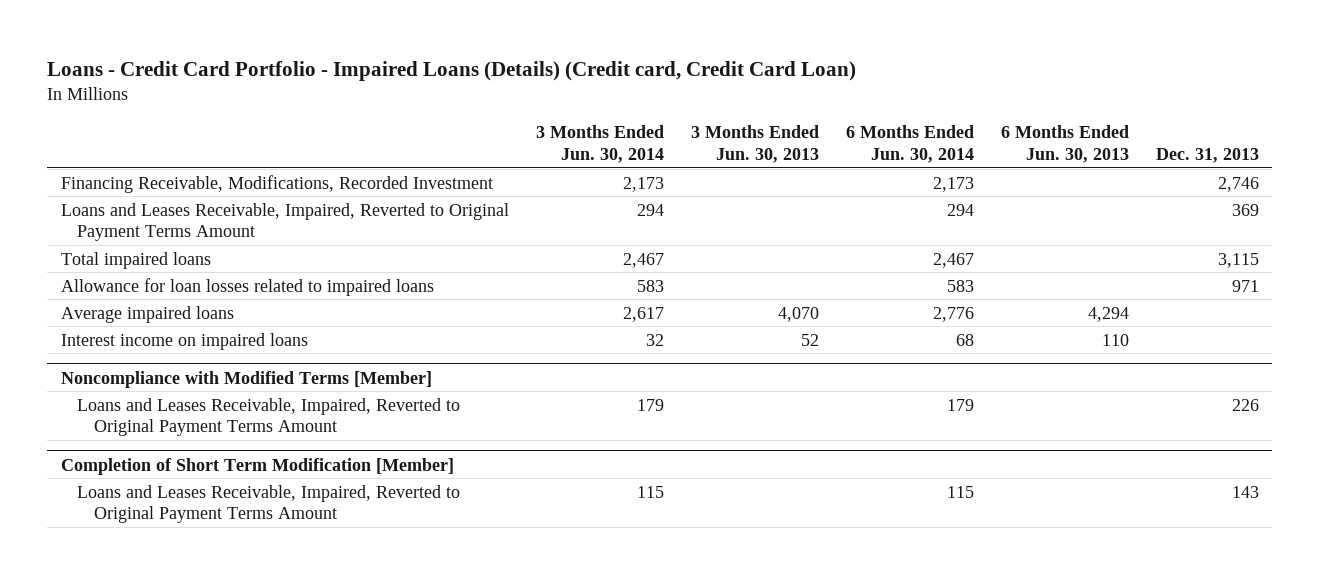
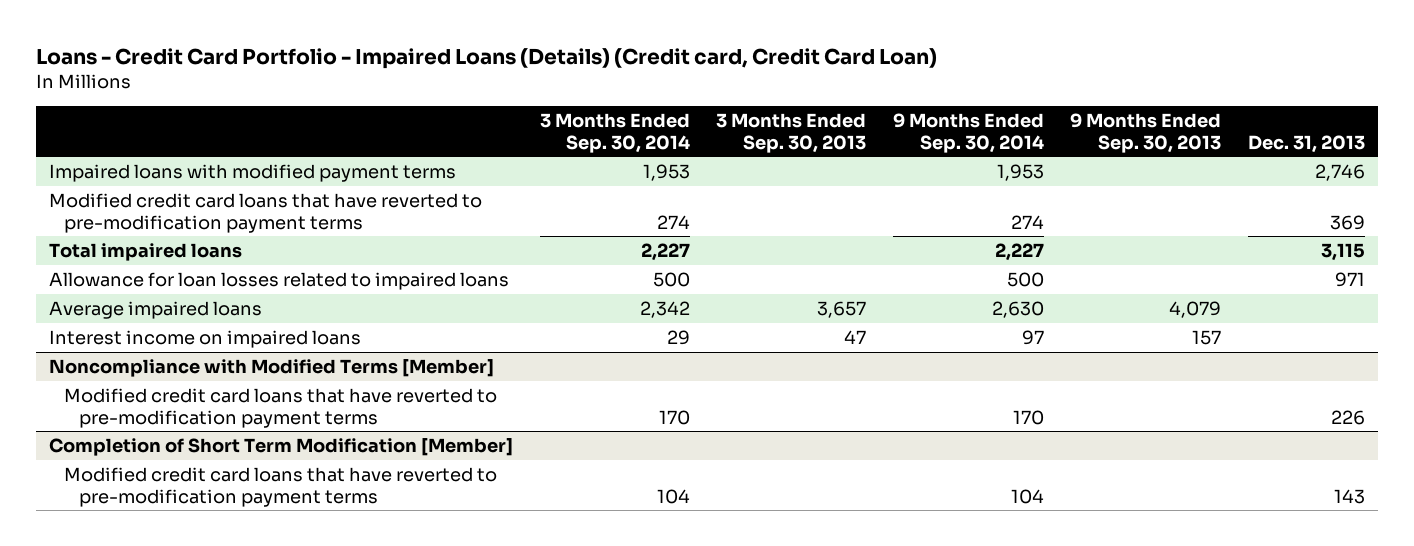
[535,125,664,163] 3 Months Ended Jun. 30, 2014 -> none
[690,125,819,163] 3 Months Ended Jun. 30, 2013 -> none
[845,125,974,163] 6 Months Ended Jun. 30, 2014 -> none
[1000,125,1129,163] 6 Months Ended Jun. 30, 2013 -> none
none -> [539,112,690,153] 3 Months Ended Sep. 30, 2014
none -> [716,112,867,153] 3 Months Ended Sep. 30, 2013
none -> [892,112,1044,153] 9 Months Ended Sep. 30, 2014
none -> [1070,112,1222,153] 9 Months Ended Sep. 30, 2013
[60,174,493,193] Financing Receivable, Modifications, Recorded Investment -> [49,163,457,182] Impaired loans with modified payment terms
[60,202,509,242] Loans and Leases Receivable, Impaired, Reverted to Original Payment Terms Amount -> [49,192,483,233] Modified credit card loans that have reverted to pre-modification payment terms
[77,397,461,437] Loans and Leases Receivable, Impaired, Reverted to Original Payment Terms Amount -> [64,387,498,428] Modified credit card loans that have reverted to pre-modification payment terms
[77,484,461,524] Loans and Leases Receivable, Impaired, Reverted to Original Payment Terms Amount -> [64,466,498,507] Modified credit card loans that have reverted to pre-modification payment terms

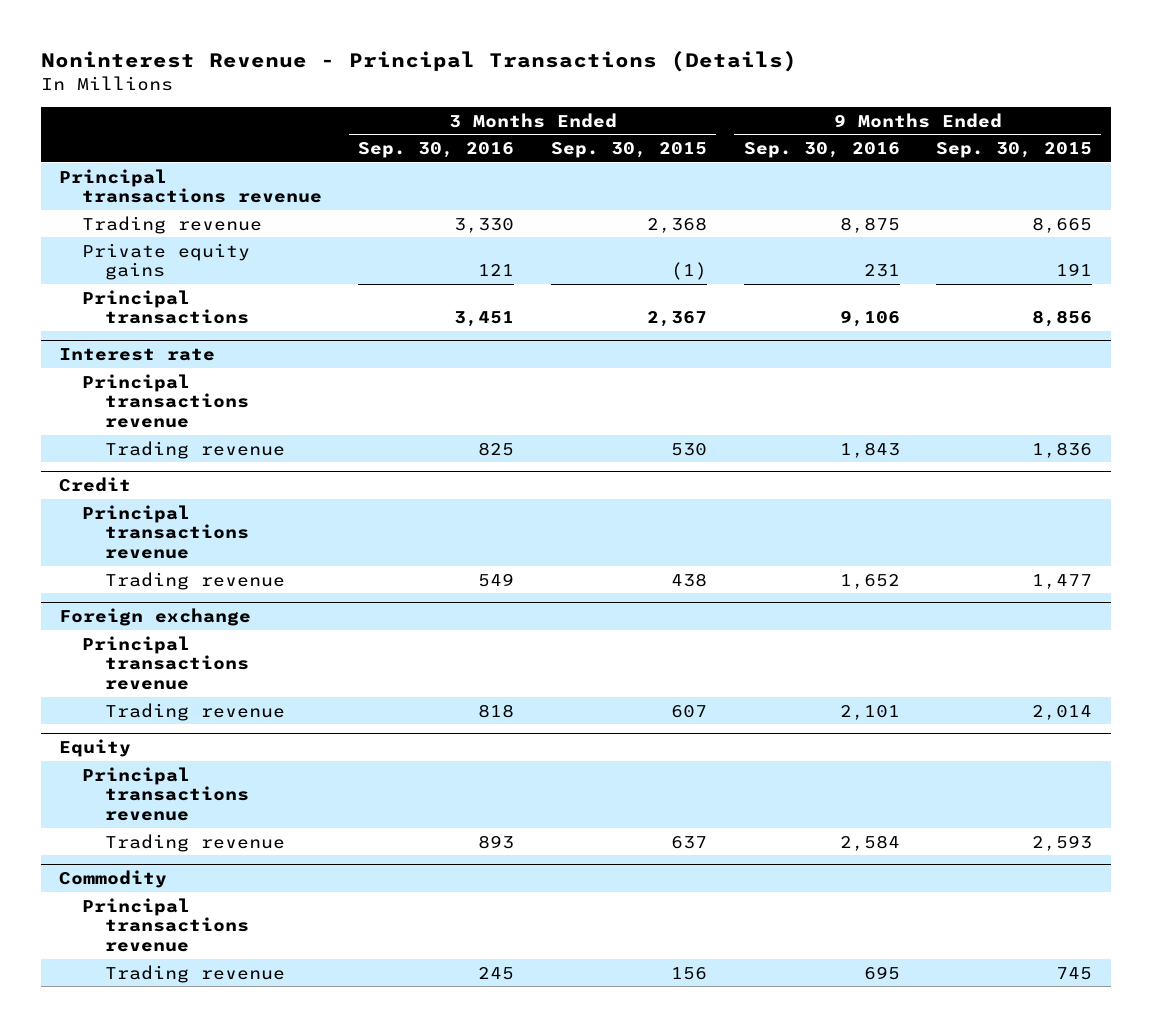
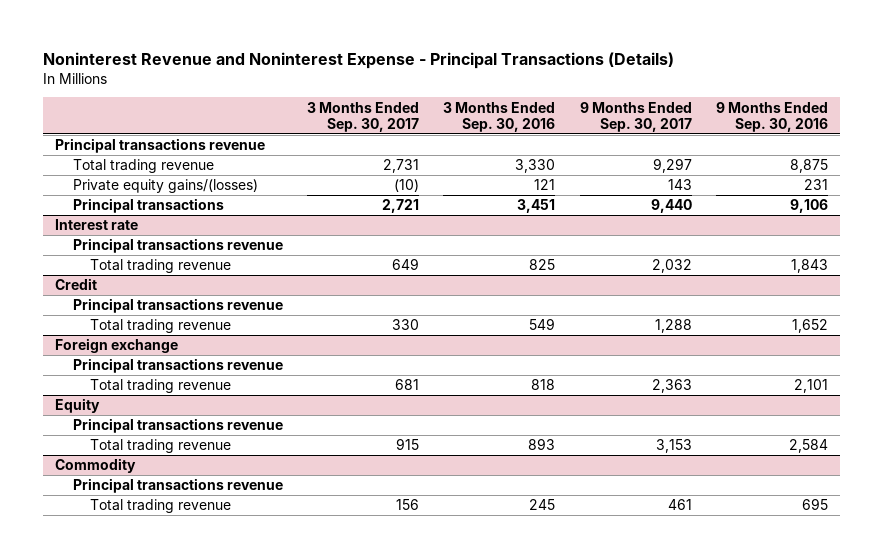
[40,51,797,73] Noninterest Revenue - Principal Transactions (Details) -> [43,51,675,69] Noninterest Revenue and Noninterest Expense - Principal Transactions (Details)
[551,142,708,159] Sep. 30, 2015 -> none
[936,142,1093,159] Sep. 30, 2015 -> none
none -> [307,101,420,132] 3 Months Ended Sep. 30, 2017
none -> [579,101,692,132] 9 Months Ended Sep. 30, 2017
[81,215,262,234] Trading revenue -> [72,159,214,174] Total trading revenue
[81,242,250,281] Private equity gains -> [72,179,258,194] Private equity gains/(losses)
[104,440,285,459] Trading revenue -> [90,259,232,274] Total trading revenue
[104,571,285,590] Trading revenue -> [90,319,232,334] Total trading revenue
[104,702,285,721] Trading revenue -> [90,379,232,394] Total trading revenue
[104,833,285,852] Trading revenue -> [90,439,232,454] Total trading revenue
[104,964,285,983] Trading revenue -> [90,499,232,514] Total trading revenue

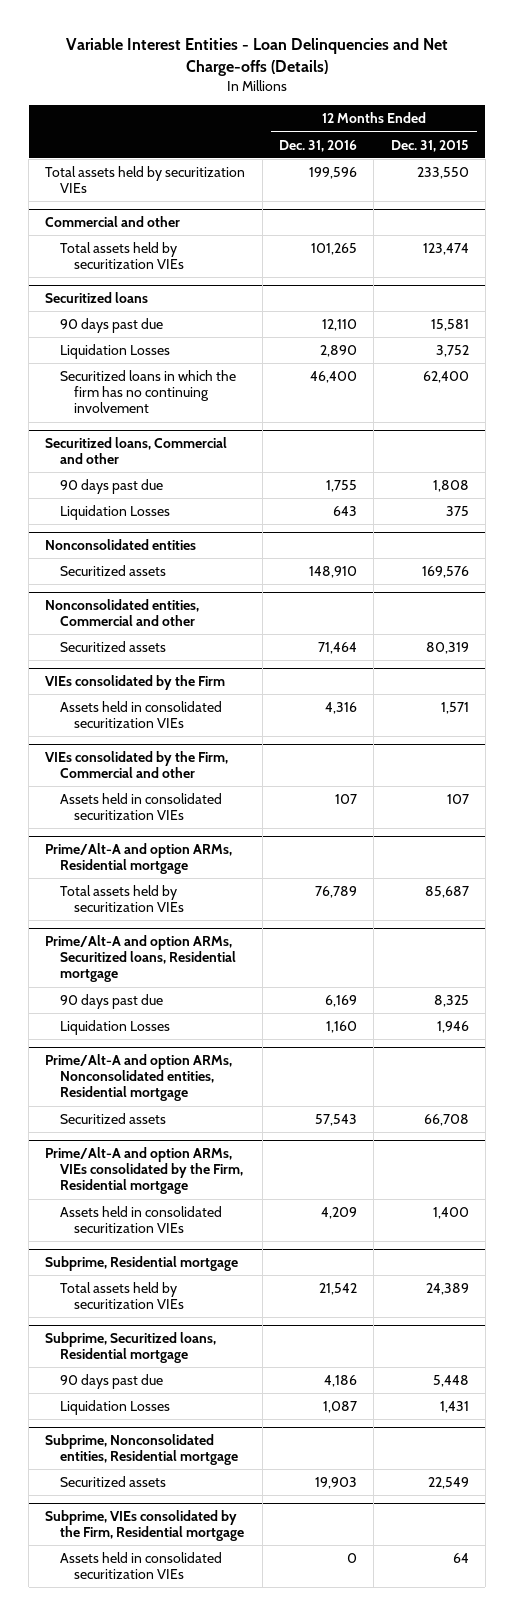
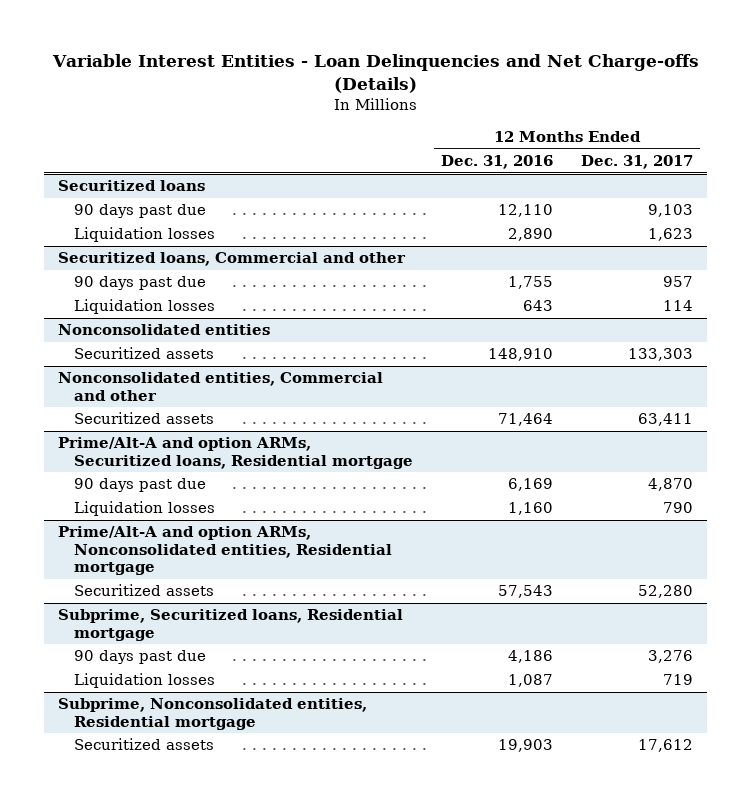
[390,139,469,152] Dec. 31, 2015 -> none
none -> [580,155,693,170] Dec. 31, 2017
[45,166,246,194] Total assets held by securitization VIEs -> none
[45,216,181,228] Commercial and other -> none
[59,242,185,270] Total assets held by securitization VIEs -> none
[59,370,236,414] Securitized loans in which the firm has no continuing involvement -> none
[59,344,170,360] Liquidation Losses -> [74,227,216,243] Liquidation losses
[59,505,170,521] Liquidation Losses -> [74,299,216,315] Liquidation losses
[45,675,226,691] VIEs consolidated by the Firm -> none
[59,701,222,729] Assets held in consolidated securitization VIEs -> none
[45,751,229,779] VIEs consolidated by the Firm, Commercial and other -> none
[59,793,222,821] Assets held in consolidated securitization VIEs -> none
[45,843,233,875] Prime/Alt-A and option ARMs, Residential mortgage -> none
[59,885,185,913] Total assets held by securitization VIEs -> none
[59,1020,170,1036] Liquidation Losses -> [74,501,216,517] Liquidation losses
[45,1147,243,1195] Prime/Alt-A and option ARMs, VIEs consolidated by the Firm, Residential mortgage -> none
[59,1206,222,1234] Assets held in consolidated securitization VIEs -> none
[45,1256,239,1272] Subprime, Residential mortgage -> none
[59,1282,185,1310] Total assets held by securitization VIEs -> none
[59,1400,170,1416] Liquidation Losses -> [74,673,216,689] Liquidation losses
[45,1510,244,1542] Subprime, VIEs consolidated by the Firm, Residential mortgage -> none
[59,1552,222,1580] Assets held in consolidated securitization VIEs -> none

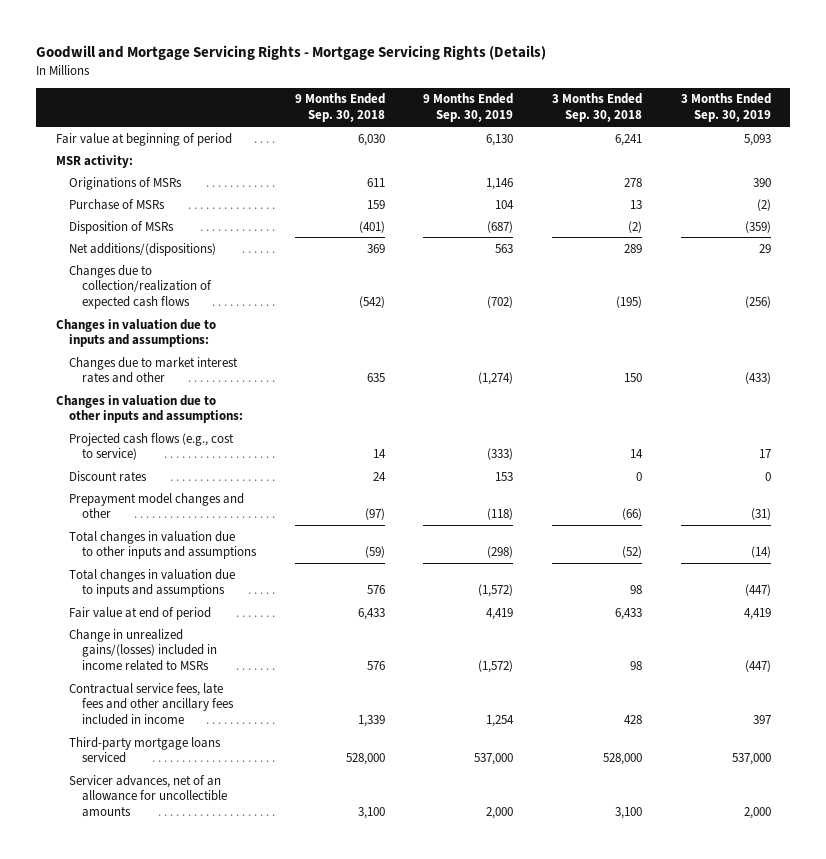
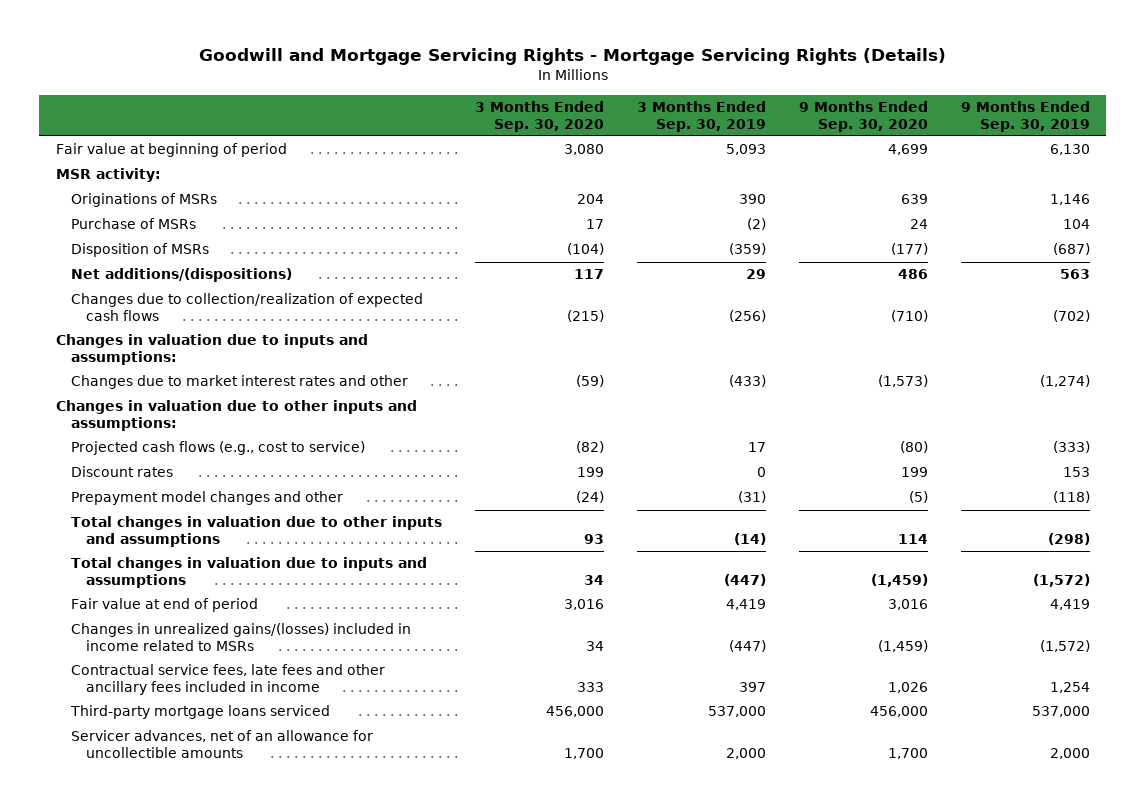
[294,93,385,123] 9 Months Ended Sep. 30, 2018 -> none
[552,93,643,123] 3 Months Ended Sep. 30, 2018 -> none
none -> [474,101,604,132] 3 Months Ended Sep. 30, 2020
none -> [798,101,928,132] 9 Months Ended Sep. 30, 2020
[68,628,218,672] Change in unrealized gains/(losses) included in income related to MSRs -> [70,623,411,652] Changes in unrealized gains/(losses) included in income related to MSRs

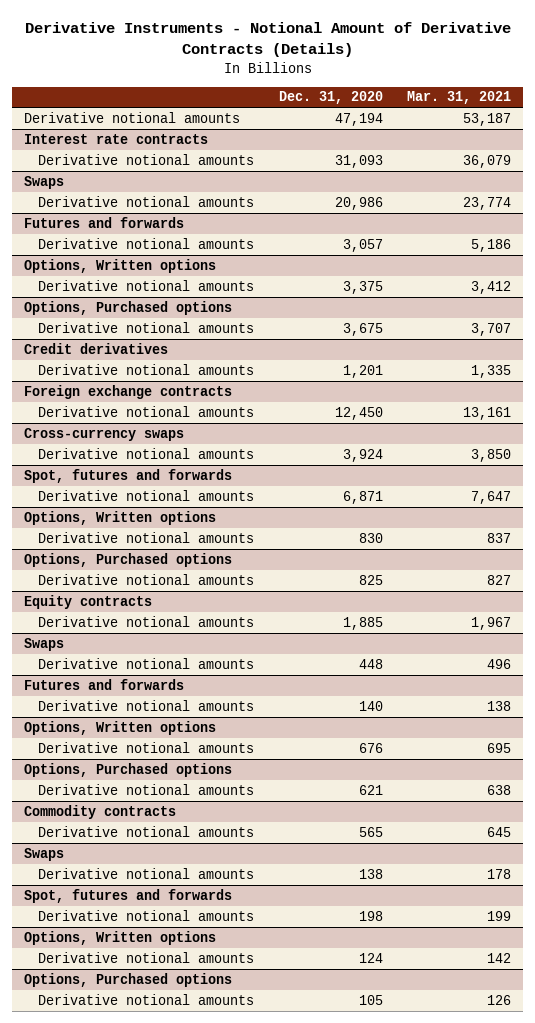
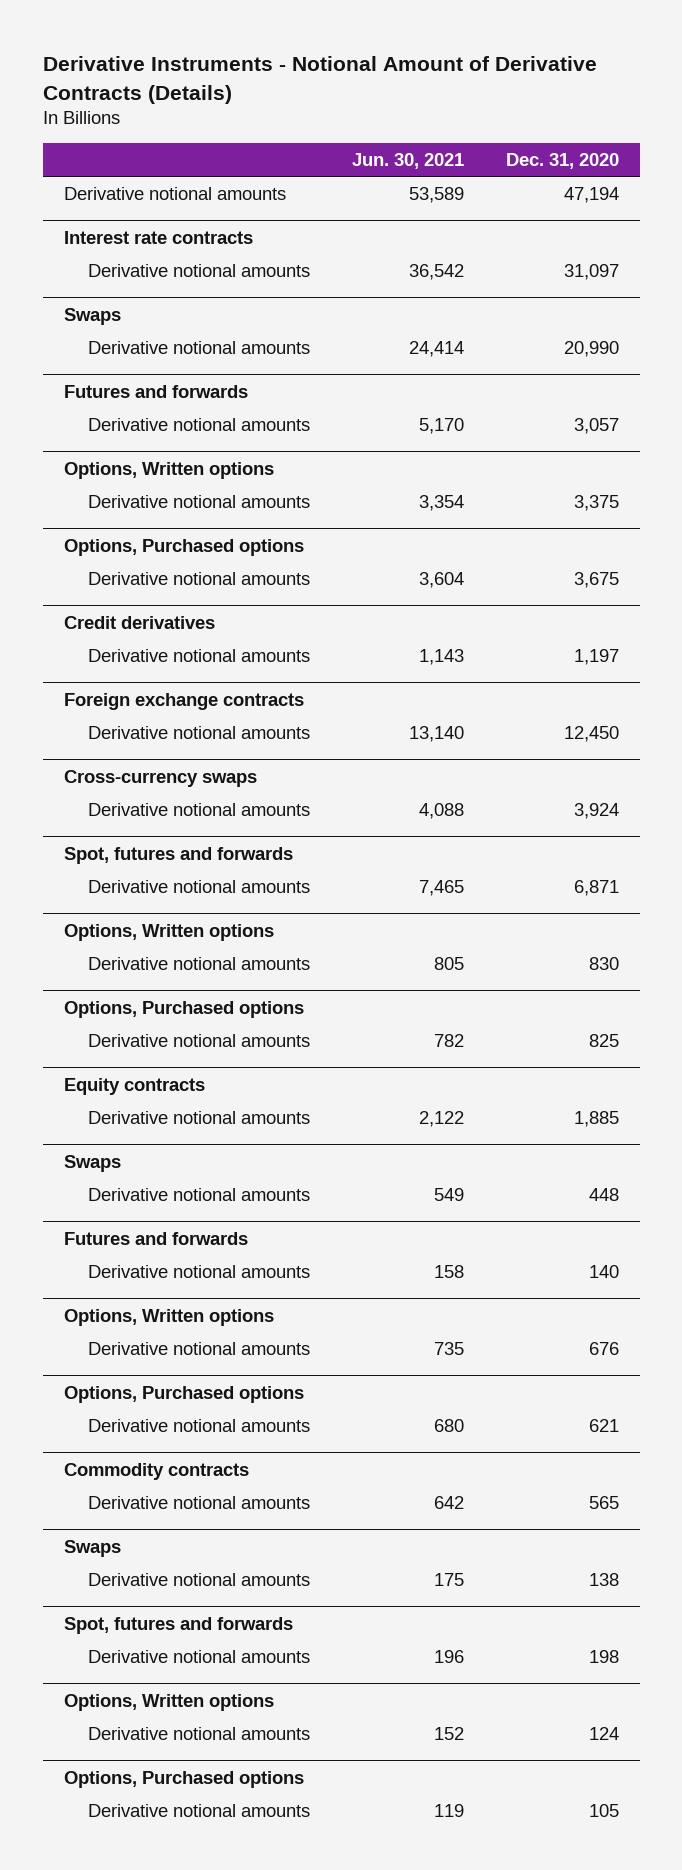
[406,91,511,105] Mar. 31, 2021 -> none
none -> [351,152,464,169] Jun. 30, 2021
[334,154,383,168] 31,093 -> [563,264,619,281] 31,097
[334,196,383,210] 20,986 -> [563,341,619,358] 20,990
[342,364,383,378] 1,201 -> [573,649,619,666] 1,197

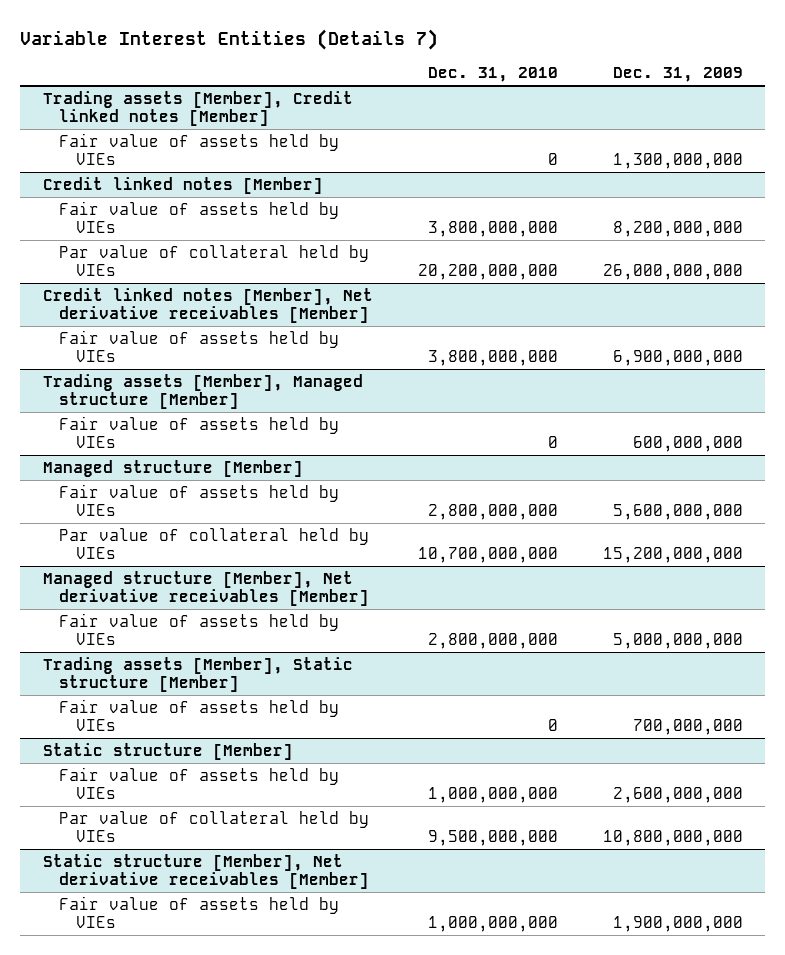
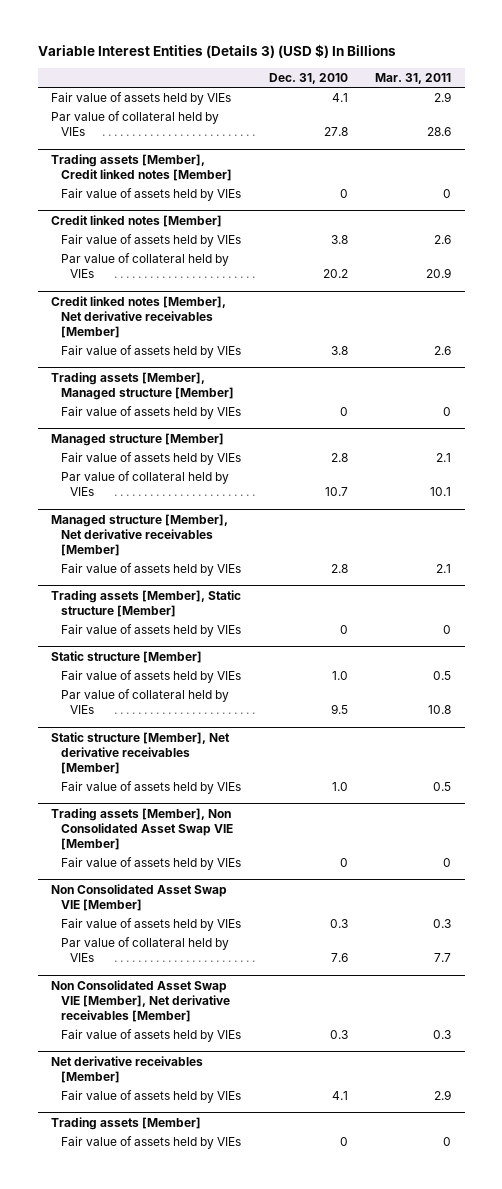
[20,28,439,50] Variable Interest Entities (Details 7) -> [37,43,396,58] Variable Interest Entities (Details 3) (USD $) In Billions
[612,67,743,83] Dec. 31, 2009 -> none
none -> [375,72,452,84] Mar. 31, 2011
none -> [51,92,232,106] Fair value of assets held by VIEs
none -> [51,111,220,137] Par value of collateral held by VIEs
[427,221,558,238] 3,800,000,000 -> [330,235,348,245] 3.8
[417,264,558,281] 20,200,000,000 -> [322,269,348,279] 20.2
[427,350,558,367] 3,800,000,000 -> [330,346,348,356] 3.8
[427,504,558,521] 2,800,000,000 -> [330,453,348,463] 2.8
[417,547,558,564] 10,700,000,000 -> [324,487,348,497] 10.7
[427,633,558,650] 2,800,000,000 -> [330,564,348,574] 2.8
[427,787,558,804] 1,000,000,000 -> [331,671,348,681] 1.0
[427,830,558,847] 9,500,000,000 -> [330,704,348,715] 9.5
[427,916,558,933] 1,000,000,000 -> [331,782,348,792] 1.0
none -> [51,807,233,850] Trading assets [Member], Non Consolidated Asset Swap VIE [Member]
none -> [60,857,241,871] Fair value of assets held by VIEs
none -> [51,883,228,911] Non Consolidated Asset Swap VIE [Member]
none -> [60,918,241,932] Fair value of assets held by VIEs
none -> [60,937,229,963] Par value of collateral held by VIEs
none -> [51,979,230,1022] Non Consolidated Asset Swap VIE [Member], Net derivative receivables [Member]
none -> [60,1029,241,1043] Fair value of assets held by VIEs
none -> [51,1055,204,1083] Net derivative receivables [Member]
none -> [60,1090,241,1104] Fair value of assets held by VIEs
none -> [51,1116,202,1130] Trading assets [Member]
none -> [60,1136,241,1150] Fair value of assets held by VIEs

